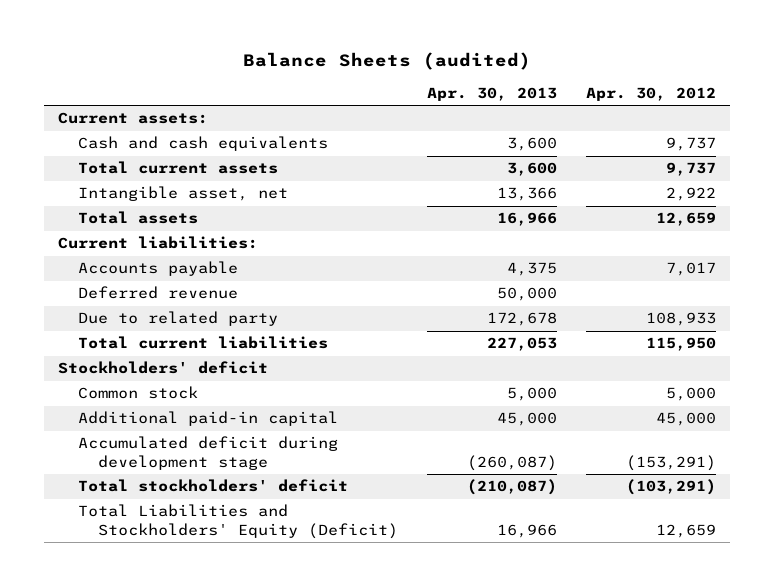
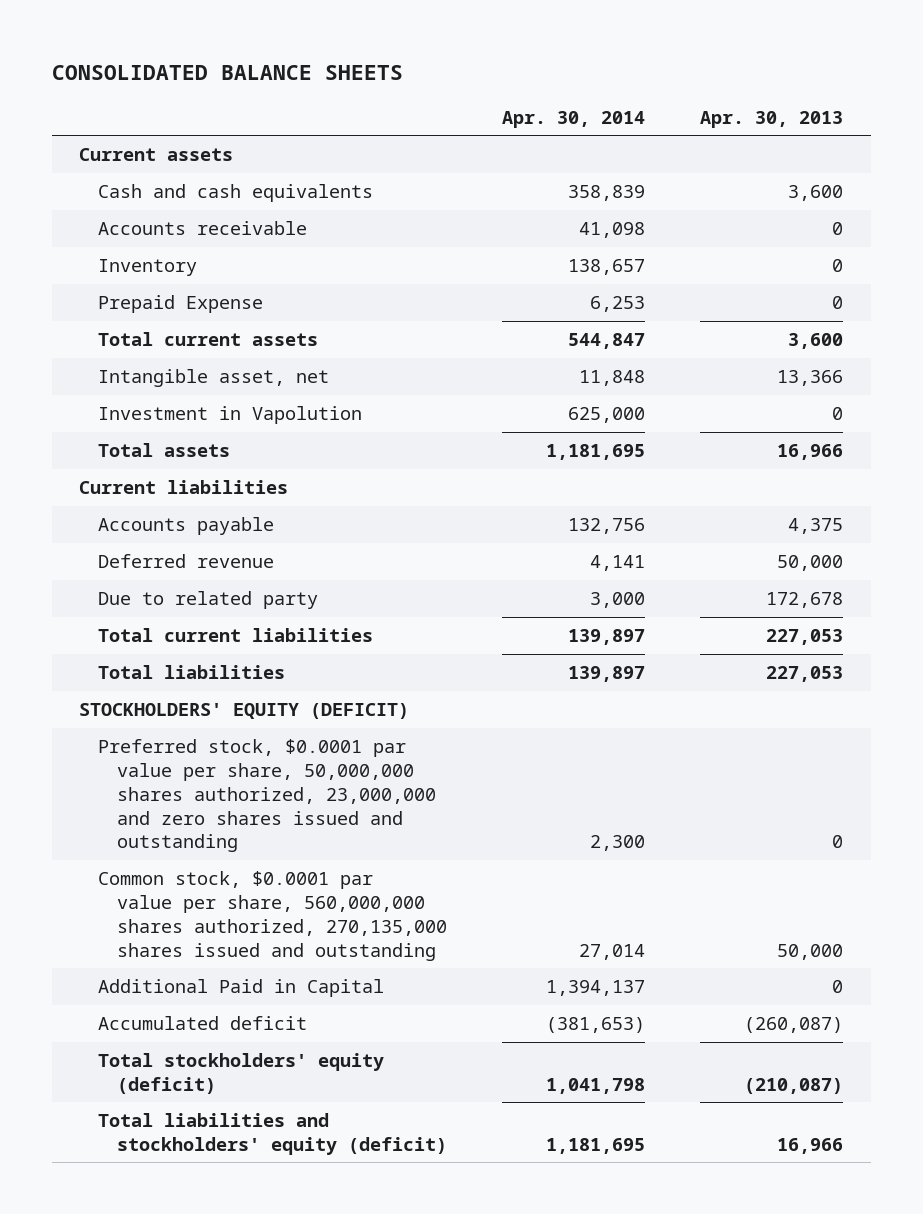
[242,51,531,70] Balance Sheets (audited) -> [51,65,403,81] CONSOLIDATED BALANCE SHEETS
[585,86,716,101] Apr. 30, 2012 -> none
none -> [502,110,646,128] Apr. 30, 2014
[58,112,209,125] Current assets: -> [79,147,234,161] Current assets
none -> [98,220,308,235] Accounts receivable
none -> [98,258,198,276] Inventory
none -> [98,294,264,313] Prepaid Expense
none -> [98,405,363,424] Investment in Vapolution
[58,236,259,250] Current liabilities: -> [79,479,289,494] Current liabilities
[78,386,199,400] Common stock -> none
none -> [98,664,286,679] Total liabilities
[58,361,269,375] Stockholders' deficit -> [79,702,410,719] STOCKHOLDERS' EQUITY (DEFICIT)
none -> [98,738,437,853] Preferred stock, $0.0001 par value per share, 50,000,000 shares authorized, 23,000,000 and zero shares issued and outstanding
none -> [98,870,448,961] Common stock, $0.0001 par value per share, 560,000,000 shares authorized, 270,135,000 shares issued and outstanding
[78,411,339,427] Additional paid-in capital -> [98,978,385,997] Additional Paid in Capital
[496,412,557,427] 45,000 -> [832,979,844,993] 0
[78,436,339,470] Accumulated deficit during development stage -> [98,1015,308,1030] Accumulated deficit
[78,479,349,493] Total stockholders' deficit -> [98,1052,385,1094] Total stockholders' equity (deficit)
[78,504,399,539] Total Liabilities and Stockholders' Equity (Deficit) -> [98,1112,448,1155] Total liabilities and stockholders' equity (deficit)

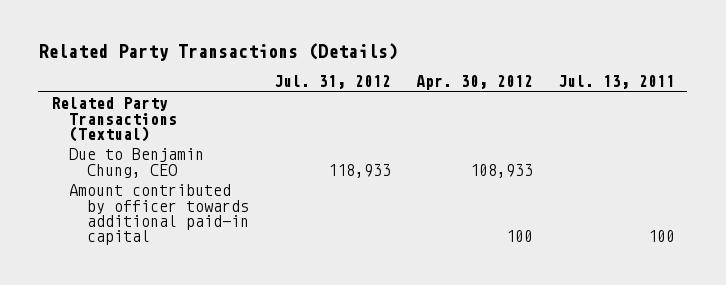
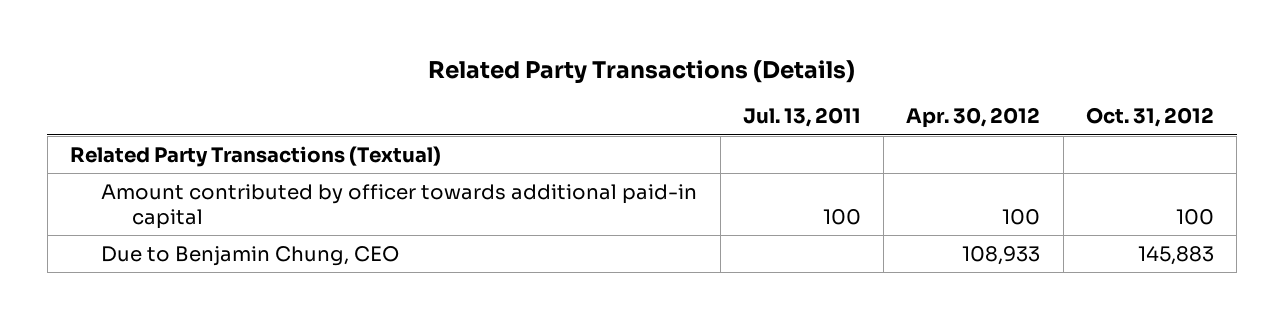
[274,75,392,90] Jul. 31, 2012 -> none
none -> [1085,107,1214,128] Oct. 31, 2012
[68,148,204,178] Due to Benjamin Chung, CEO -> [101,245,400,266] Due to Benjamin Chung, CEO

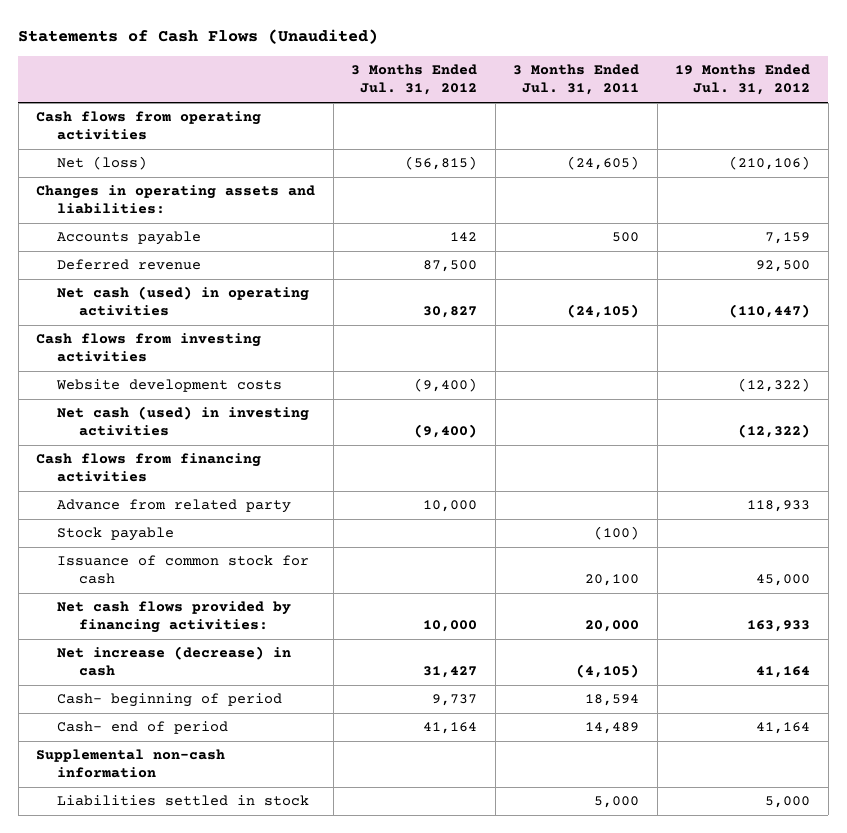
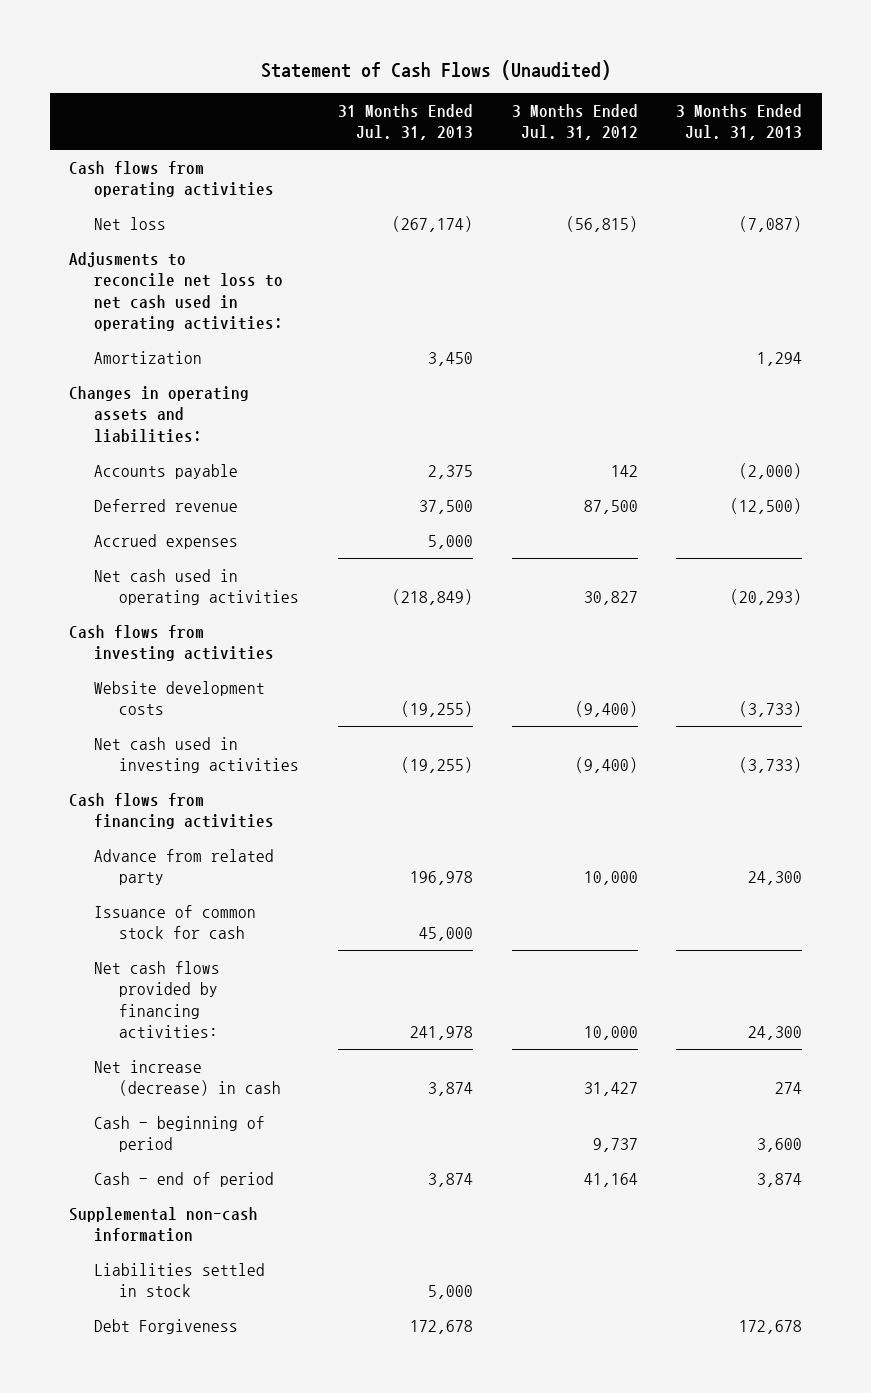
[18,29,379,45] Statements of Cash Flows (Unaudited) -> [260,60,611,81] Statement of Cash Flows (Unaudited)
[513,64,640,96] 3 Months Ended Jul. 31, 2011 -> none
[675,64,811,96] 19 Months Ended Jul. 31, 2012 -> none
none -> [337,103,473,141] 31 Months Ended Jul. 31, 2013
none -> [676,103,803,141] 3 Months Ended Jul. 31, 2013
[57,156,148,171] Net (loss) -> [94,216,167,230] Net loss
none -> [69,251,284,332] Adjusments to reconcile net loss to net cash used in operating activities:
none -> [94,350,203,364] Amortization
none -> [94,533,239,549] Accrued expenses
[57,286,310,317] Net cash (used) in operating activities -> [94,568,300,606] Net cash used in operating activities
[57,406,310,437] Net cash (used) in investing activities -> [94,736,300,774] Net cash used in investing activities
[57,527,175,542] Stock payable -> none
[57,693,283,708] Cash- beginning of period -> [94,1115,266,1153] Cash - beginning of period
[57,721,229,735] Cash- end of period -> [94,1171,275,1187] Cash - end of period
none -> [94,1318,239,1334] Debt Forgiveness

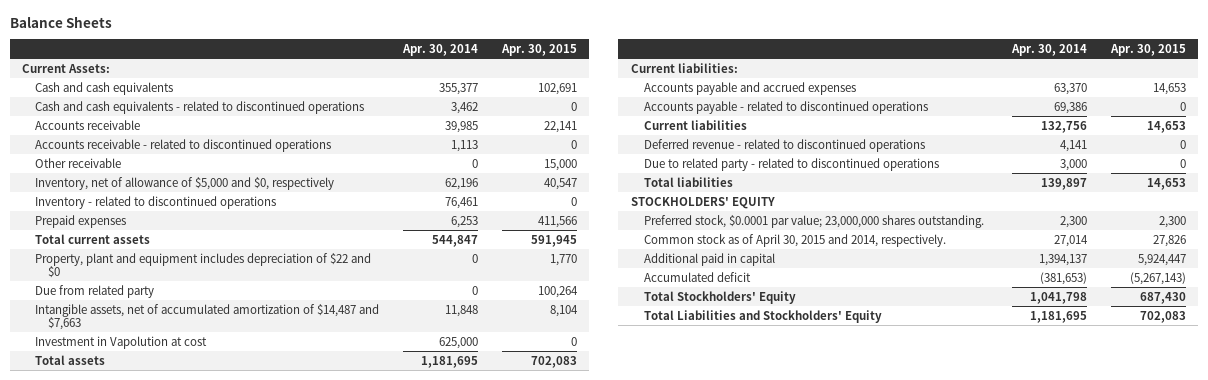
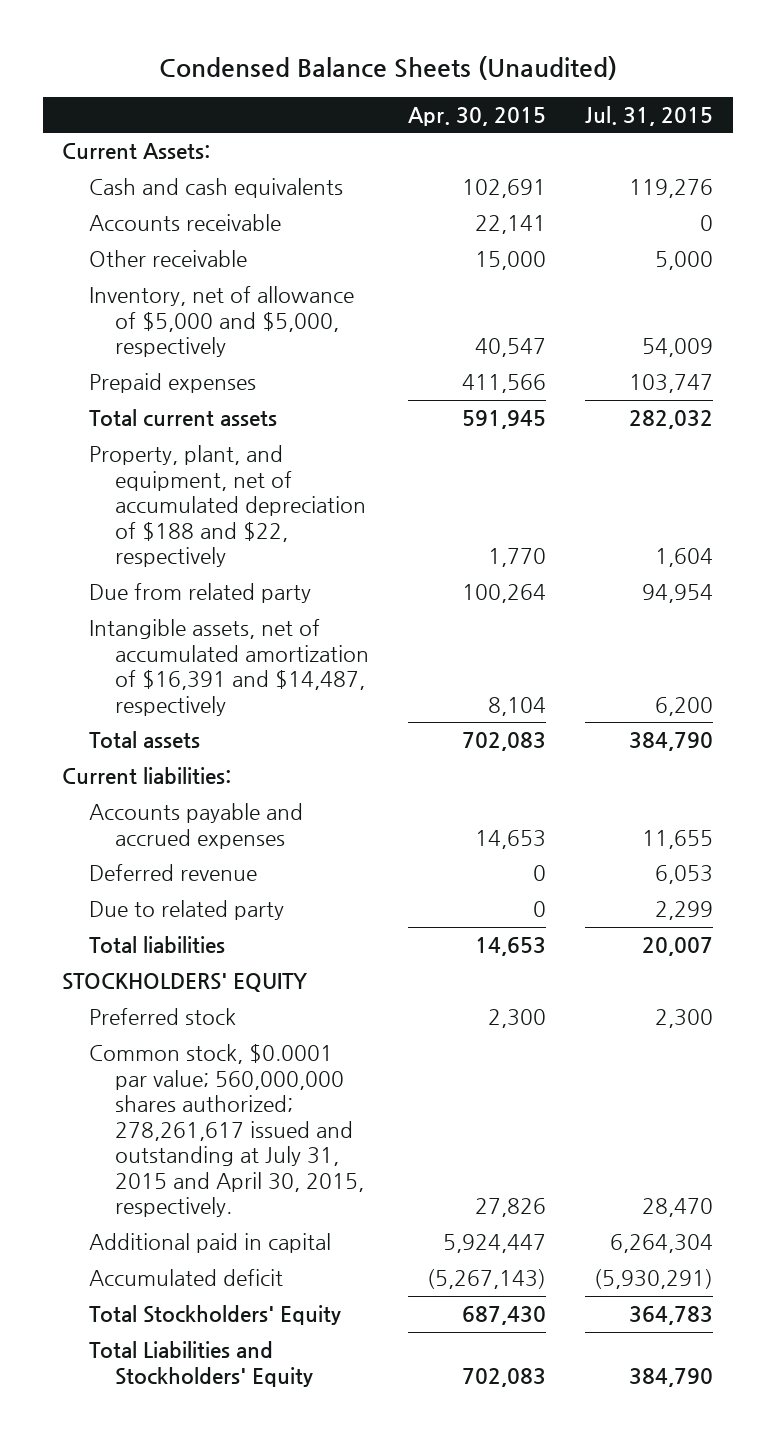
[9,15,112,28] Balance Sheets -> [158,55,617,80] Condensed Balance Sheets (Unaudited)
[402,43,479,56] Apr. 30, 2014 -> none
none -> [585,105,714,126] Jul. 31, 2015
[34,100,364,114] Cash and cash equivalents - related to discontinued operations -> none
[34,138,331,152] Accounts receivable - related to discontinued operations -> none
[34,195,276,209] Inventory - related to discontinued operations -> none
[34,176,334,190] Inventory, net of allowance of $5,000 and $0, respectively -> [88,286,354,358] Inventory, net of allowance of $5,000 and $5,000, respectively
[34,252,371,279] Property, plant and equipment includes depreciation of $22 and $0 -> [88,445,366,568] Property, plant, and equipment, net of accumulated depreciation of $188 and $22, respectively
[34,335,207,349] Investment in Vapolution at cost -> none
[34,303,379,331] Intangible assets, net of accumulated amortization of $14,487 and $7,663 -> [88,619,369,716] Intangible assets, net of accumulated amortization of $16,391 and $14,487, respectively
[643,100,928,114] Accounts payable - related to discontinued operations -> none
[643,119,747,130] Current liabilities -> none
[643,138,925,152] Deferred revenue - related to discontinued operations -> [88,864,257,882] Deferred revenue
[643,157,939,171] Due to related party - related to discontinued operations -> [88,900,284,921] Due to related party
[643,214,984,228] Preferred stock, $0.0001 par value; 23,000,000 shares outstanding. -> none
none -> [88,1008,236,1026] Preferred stock
[643,233,946,247] Common stock as of April 30, 2015 and 2014, respectively. -> [88,1044,364,1218] Common stock, $0.0001 par value; 560,000,000 shares authorized; 278,261,617 issued and outstanding at July 31, 2015 and April 30, 2015, respectively.

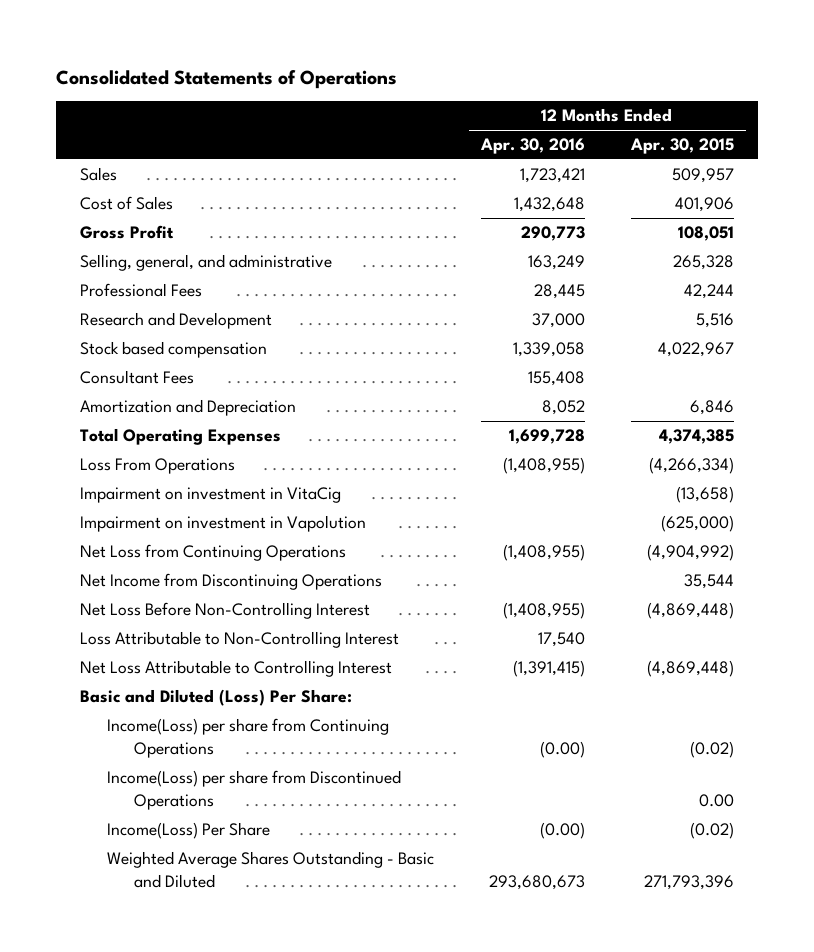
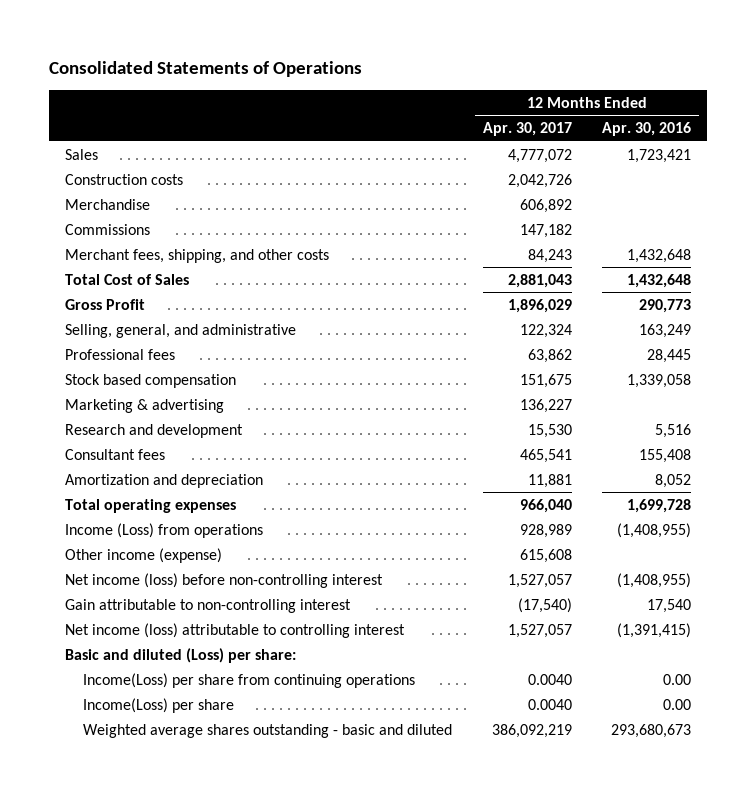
[630,138,735,155] Apr. 30, 2015 -> none
none -> [482,122,572,137] Apr. 30, 2017
none -> [64,173,183,185] Construction costs
none -> [64,198,150,210] Merchandise
none -> [64,223,150,235] Commissions
none -> [64,248,329,263] Merchant fees, shipping, and other costs
[79,196,173,211] Cost of Sales -> [64,273,189,285] Total Cost of Sales
[79,312,272,330] Research and Development -> none
[79,283,202,298] Professional Fees -> [64,348,175,360] Professional fees
[79,487,341,504] Impairment on investment in VitaCig -> none
[79,515,366,533] Impairment on investment in Vapolution -> none
[79,544,346,562] Net Loss from Continuing Operations -> none
[79,573,382,591] Net Income from Discontinuing Operations -> none
[106,770,401,810] Income(Loss) per share from Discontinued Operations -> none
none -> [64,398,224,413] Marketing & advertising
none -> [64,423,243,438] Research and development
[79,370,194,385] Consultant Fees -> [64,448,165,460] Consultant fees
[79,399,296,417] Amortization and Depreciation -> [64,473,263,488] Amortization and depreciation
[79,428,281,446] Total Operating Expenses -> [64,498,236,513] Total operating expenses
[79,458,235,475] Loss From Operations -> [64,522,263,538] Income (Loss) from operations
none -> [64,547,222,563] Other income (expense)
[79,602,370,620] Net Loss Before Non-Controlling Interest -> [64,572,383,588] Net income (loss) before non-controlling interest
[79,631,399,649] Loss Attributable to Non-Controlling Interest -> [64,598,351,613] Gain attributable to non-controlling interest
[79,660,392,678] Net Loss Attributable to Controlling Interest -> [64,622,405,638] Net income (loss) attributable to controlling interest
[79,689,352,707] Basic and Diluted (Loss) Per Share: -> [64,647,296,663] Basic and diluted (Loss) per share:
[106,718,389,758] Income(Loss) per share from Continuing Operations -> [82,672,415,688] Income(Loss) per share from continuing operations
[539,740,585,758] (0.00) -> [663,673,692,685] 0.00
[106,822,270,840] Income(Loss) Per Share -> [82,697,234,713] Income(Loss) per share
[539,822,585,840] (0.00) -> [663,698,692,710] 0.00
[106,851,434,888] Weighted Average Shares Outstanding - Basic and Diluted -> [82,723,452,738] Weighted average shares outstanding - basic and diluted

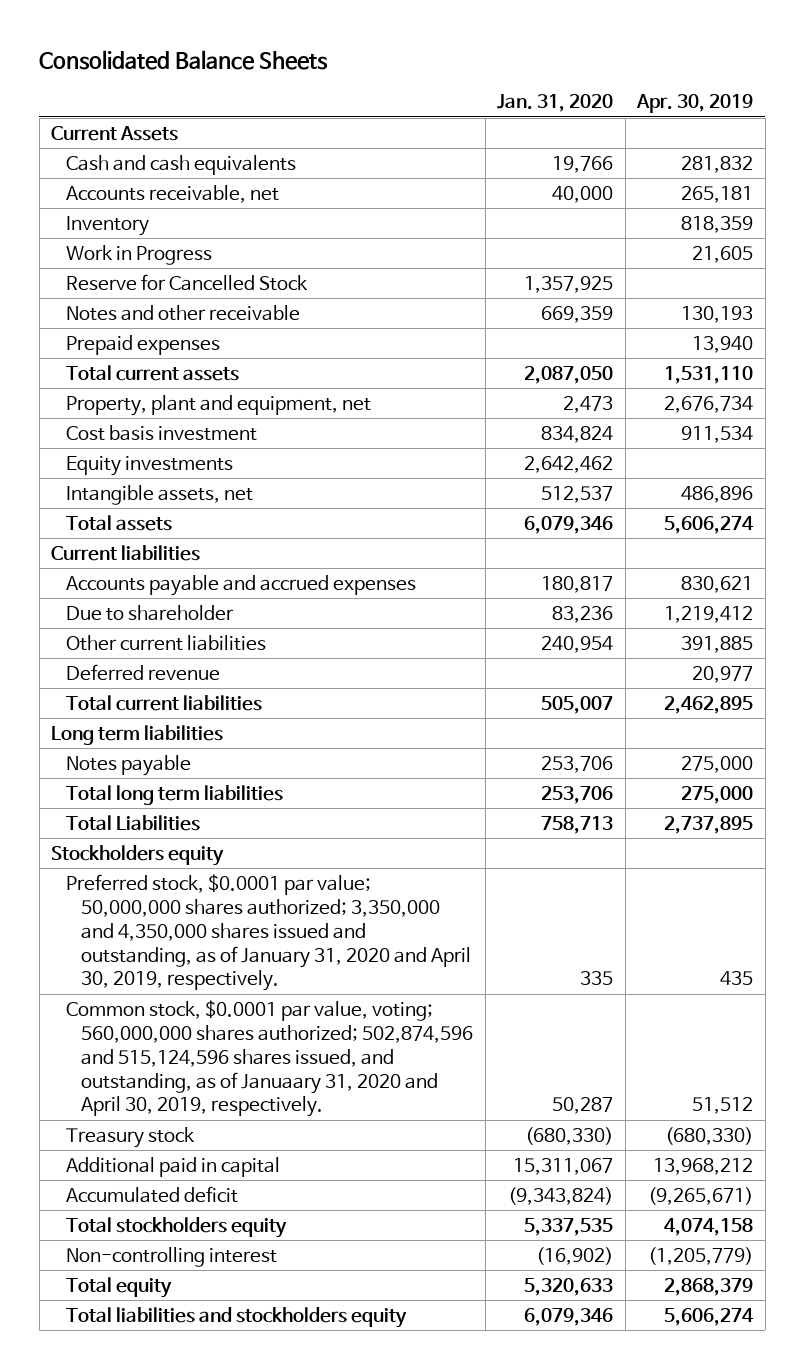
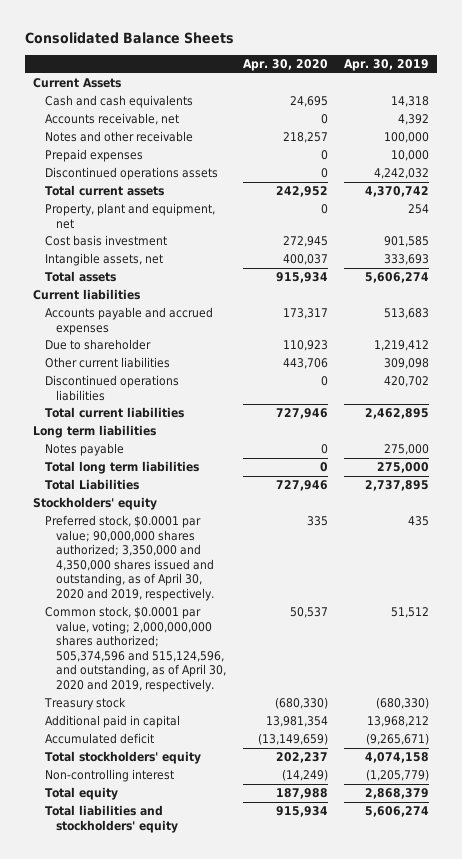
[497,94,614,113] Jan. 31, 2020 -> none
none -> [242,59,328,72] Apr. 30, 2020
[66,215,150,236] Inventory -> none
[66,244,213,265] Work in Progress -> none
[66,273,309,291] Reserve for Cancelled Stock -> none
[66,455,234,476] Equity investments -> none
[681,155,754,173] 281,832 -> [390,96,429,108] 14,318
[681,185,754,203] 265,181 -> [397,114,429,126] 4,392
[681,305,754,323] 130,193 -> [383,132,429,144] 100,000
[692,335,754,353] 13,940 -> [390,150,429,162] 10,000
none -> [44,167,218,181] Discontinued operations assets
[664,365,754,384] 1,531,110 -> [364,186,429,198] 4,370,742
[664,395,754,413] 2,676,734 -> [407,204,429,215] 254
[681,425,754,443] 911,534 -> [383,236,429,248] 901,585
[681,485,754,503] 486,896 -> [383,254,429,266] 333,693
[681,575,754,593] 830,621 -> [383,308,429,320] 513,683
[66,663,221,681] Deferred revenue -> none
[681,635,754,653] 391,885 -> [383,358,429,370] 309,098
none -> [44,375,179,401] Discontinued operations liabilities
[51,844,225,866] Stockholders equity -> [33,497,158,511] Stockholders' equity
[66,873,472,992] Preferred stock, $0.0001 par value; 50,000,000 shares authorized; 3,350,000 and 4,350,000 shares issued and outstanding, as of January 31, 2020 and April 30, 2019, respectively. -> [44,515,215,601] Preferred stock, $0.0001 par value; 90,000,000 shares authorized; 3,350,000 and 4,350,000 shares issued and outstanding, as of April 30, 2020 and 2019, respectively.
[66,999,474,1118] Common stock, $0.0001 par value, voting; 560,000,000 shares authorized; 502,874,596 and 515,124,596 shares issued, and outstanding, as of Januaary 31, 2020 and April 30, 2019, respectively. -> [44,606,227,692] Common stock, $0.0001 par value, voting; 2,000,000,000 shares authorized; 505,374,596 and 515,124,596, and outstanding, as of April 30, 2020 and 2019, respectively.
[66,1216,288,1238] Total stockholders equity -> [44,751,201,765] Total stockholders' equity
[66,1306,408,1328] Total liabilities and stockholders equity -> [44,805,179,833] Total liabilities and stockholders' equity

